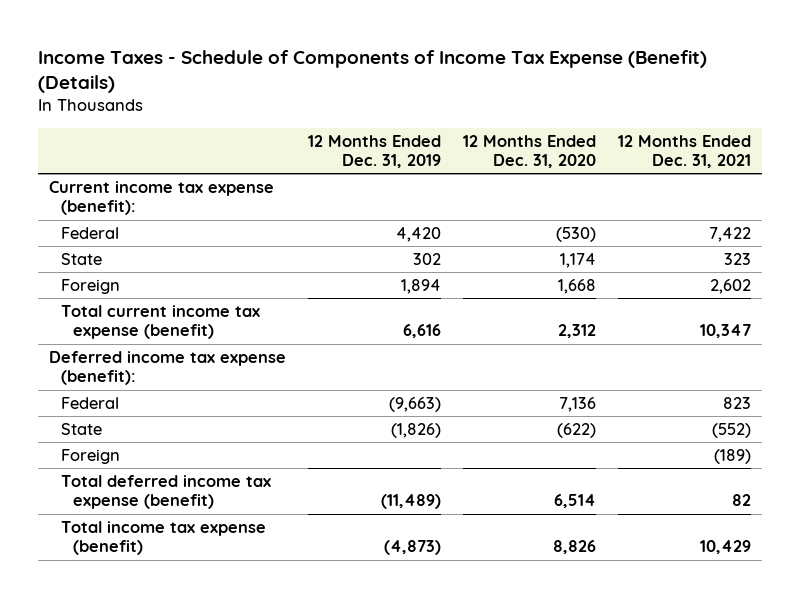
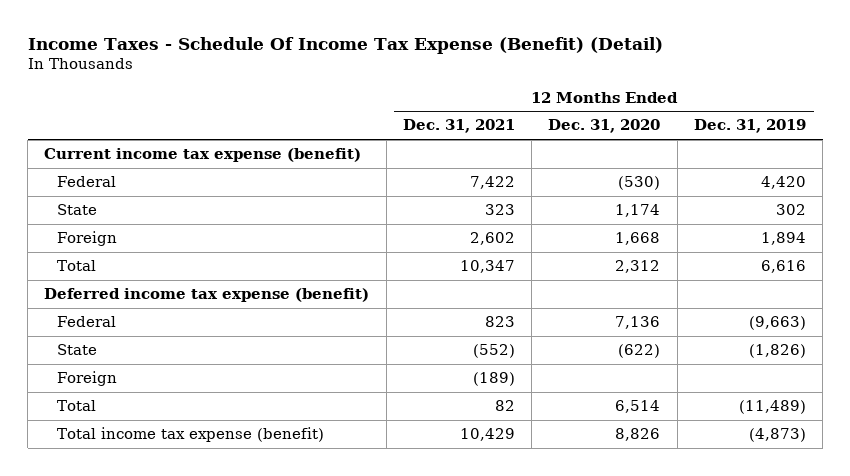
[38,49,708,94] Income Taxes - Schedule of Components of Income Tax Expense (Benefit) (Details) -> [27,36,663,54] Income Taxes - Schedule Of Income Tax Expense (Benefit) (Detail)
[49,180,275,216] Current income tax expense (benefit): -> [44,148,362,163] Current income tax expense (benefit)
[60,304,260,340] Total current income tax expense (benefit) -> [57,260,97,272] Total
[49,350,287,386] Deferred income tax expense (benefit): -> [44,288,370,303] Deferred income tax expense (benefit)
[60,474,271,510] Total deferred income tax expense (benefit) -> [57,400,97,412] Total

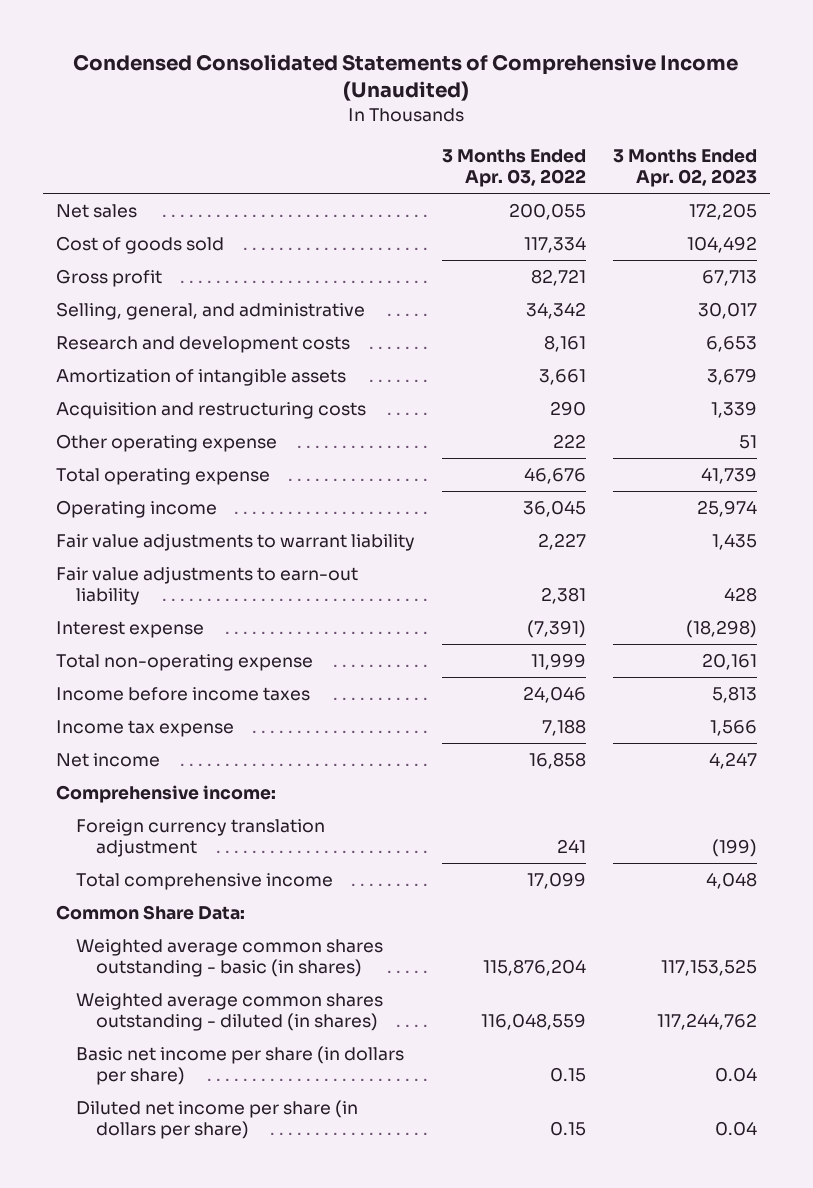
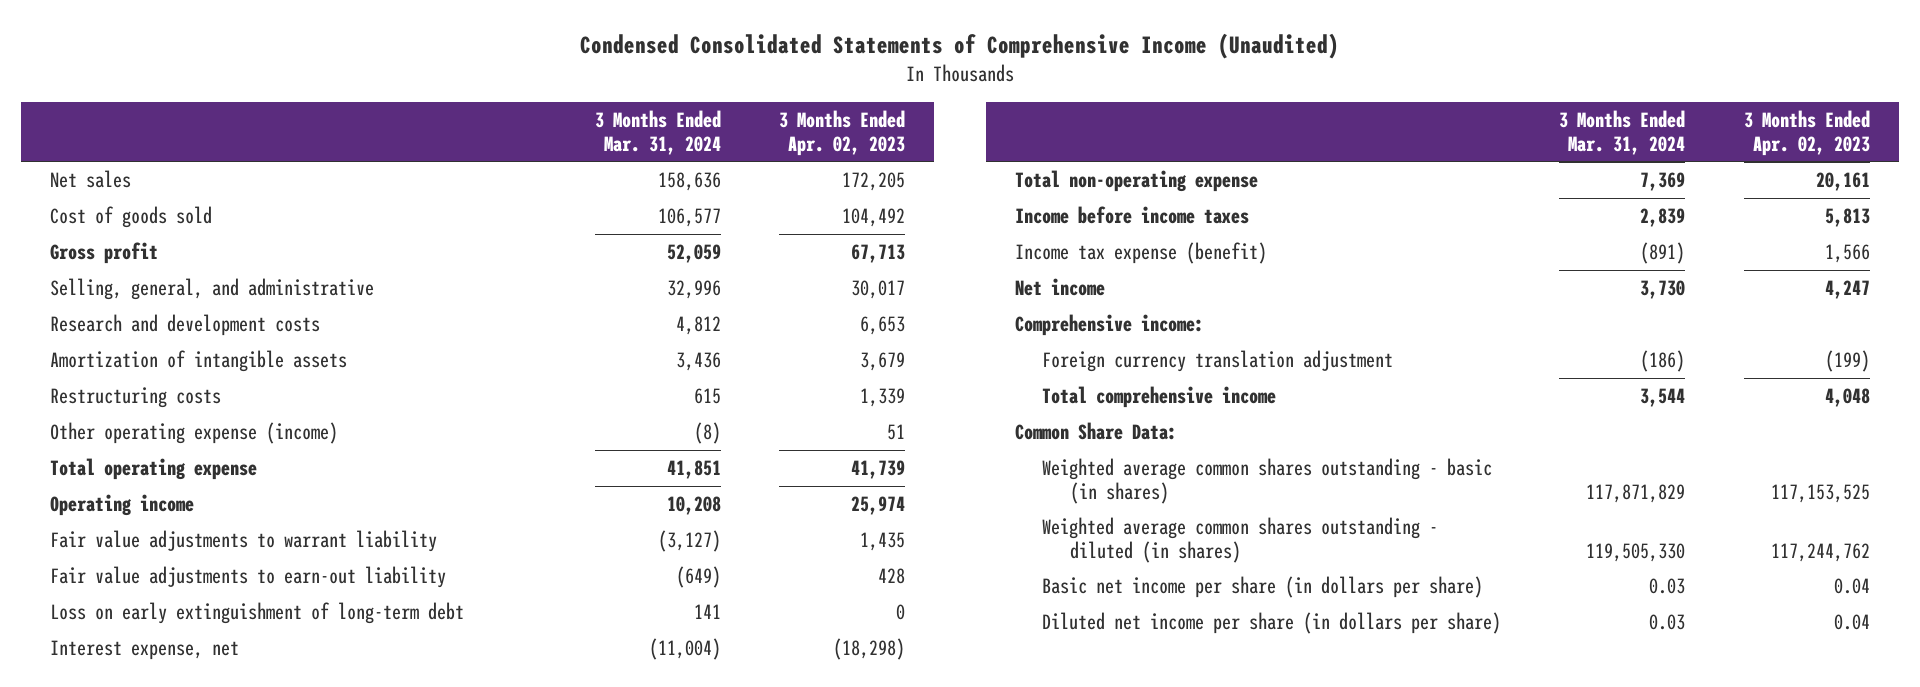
[441,148,586,187] 3 Months Ended Apr. 03, 2022 -> none
none -> [594,109,721,155] 3 Months Ended Mar. 31, 2024
[56,402,367,420] Acquisition and restructuring costs -> [50,387,222,409] Restructuring costs
[56,434,278,453] Other operating expense -> [50,422,339,445] Other operating expense (income)
none -> [50,602,465,625] Loss on early extinguishment of long-term debt
[56,621,205,639] Interest expense -> [50,640,240,661] Interest expense, net
[56,720,235,738] Income tax expense -> [1014,242,1267,265] Income tax expense (benefit)

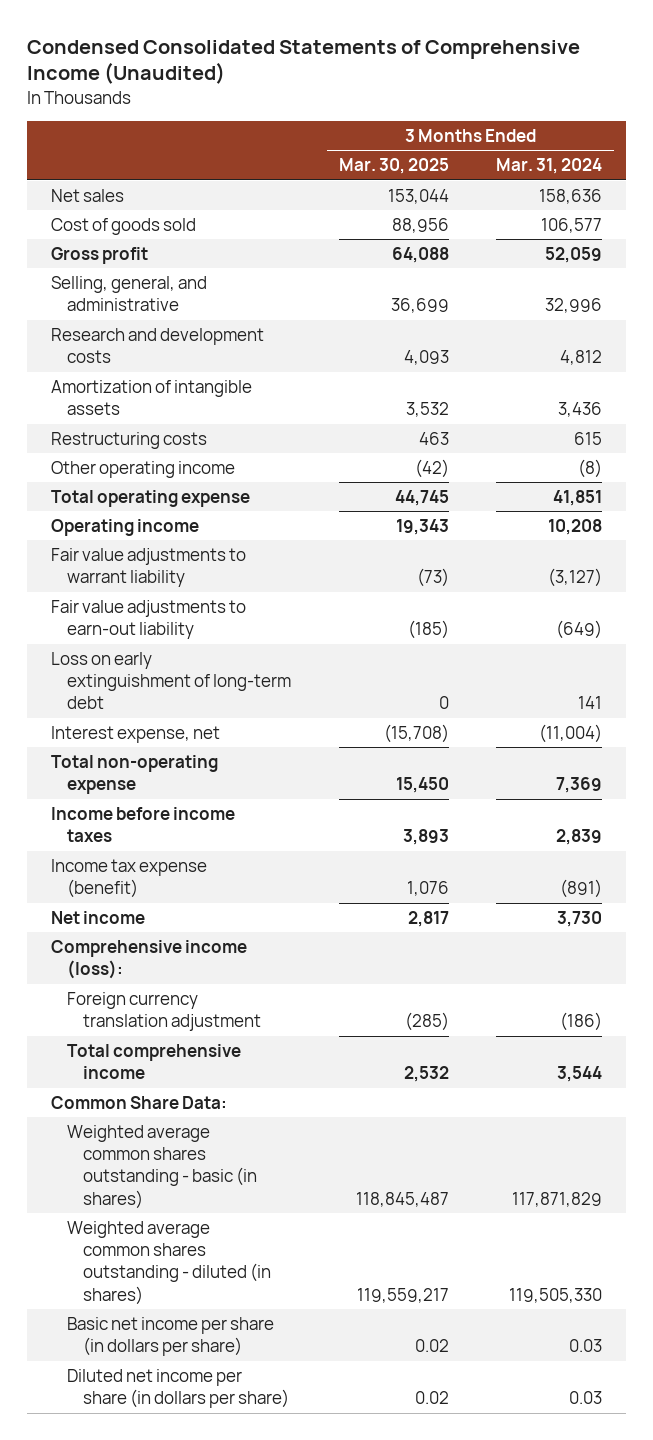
[779,109,906,156] 3 Months Ended Apr. 02, 2023 -> none
none -> [338,158,449,175] Mar. 30, 2025
[50,422,339,445] Other operating expense (income) -> [50,460,235,478] Other operating income
[1014,314,1204,337] Comprehensive income: -> [50,939,247,980] Comprehensive income (loss):

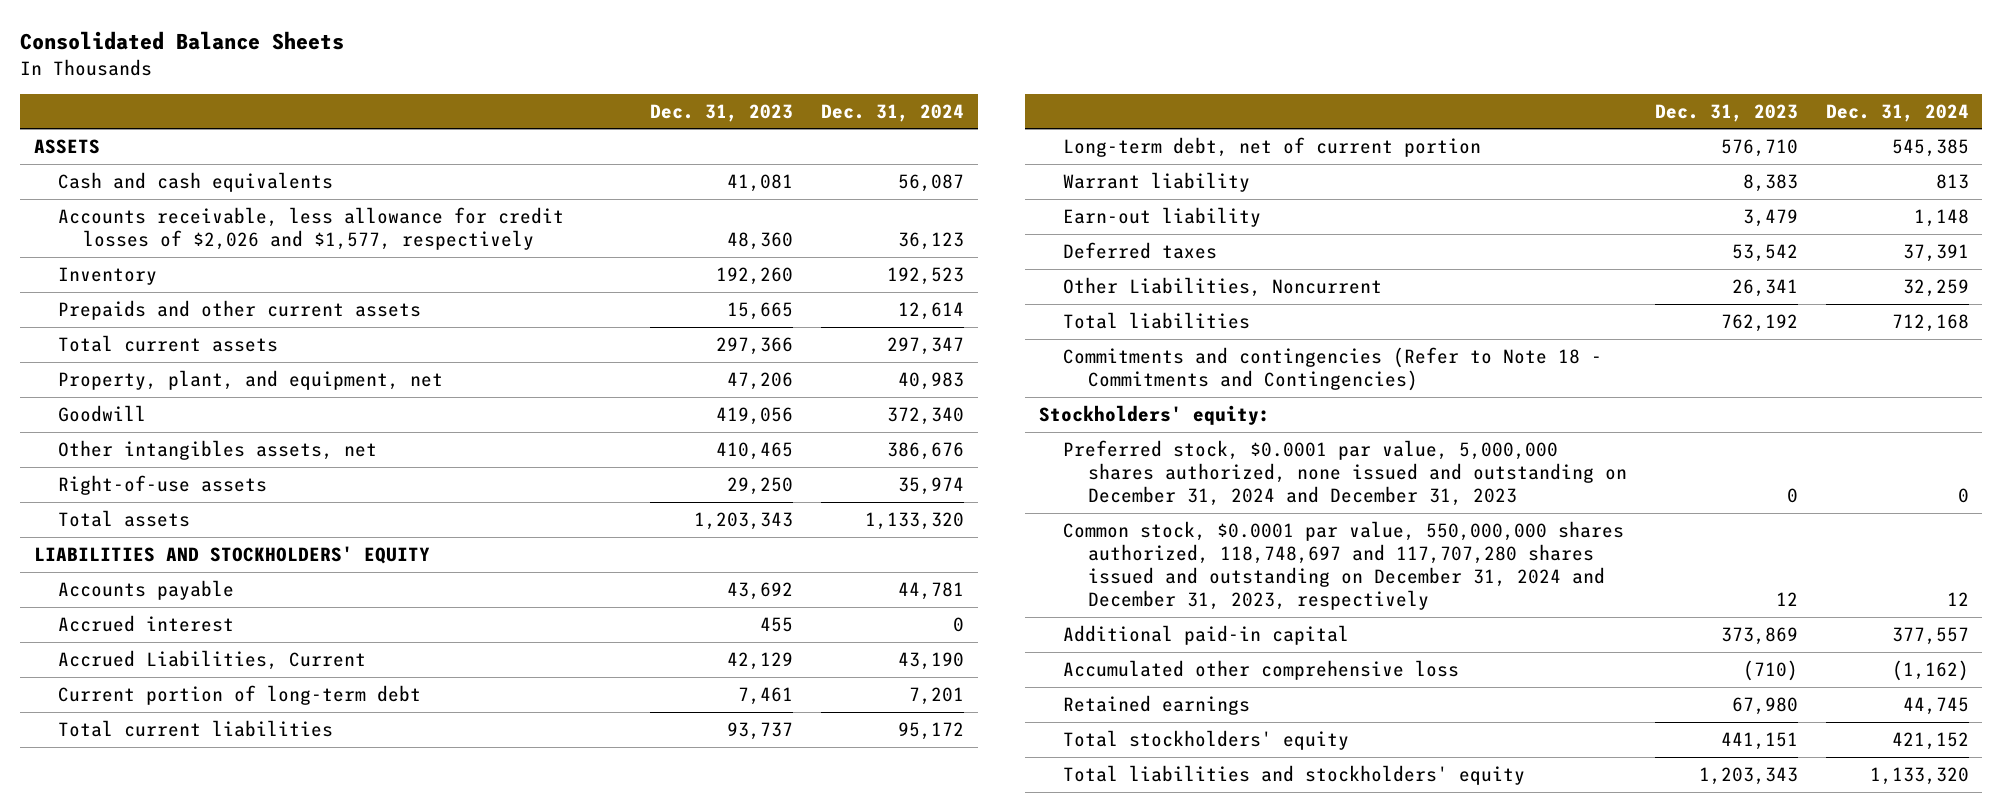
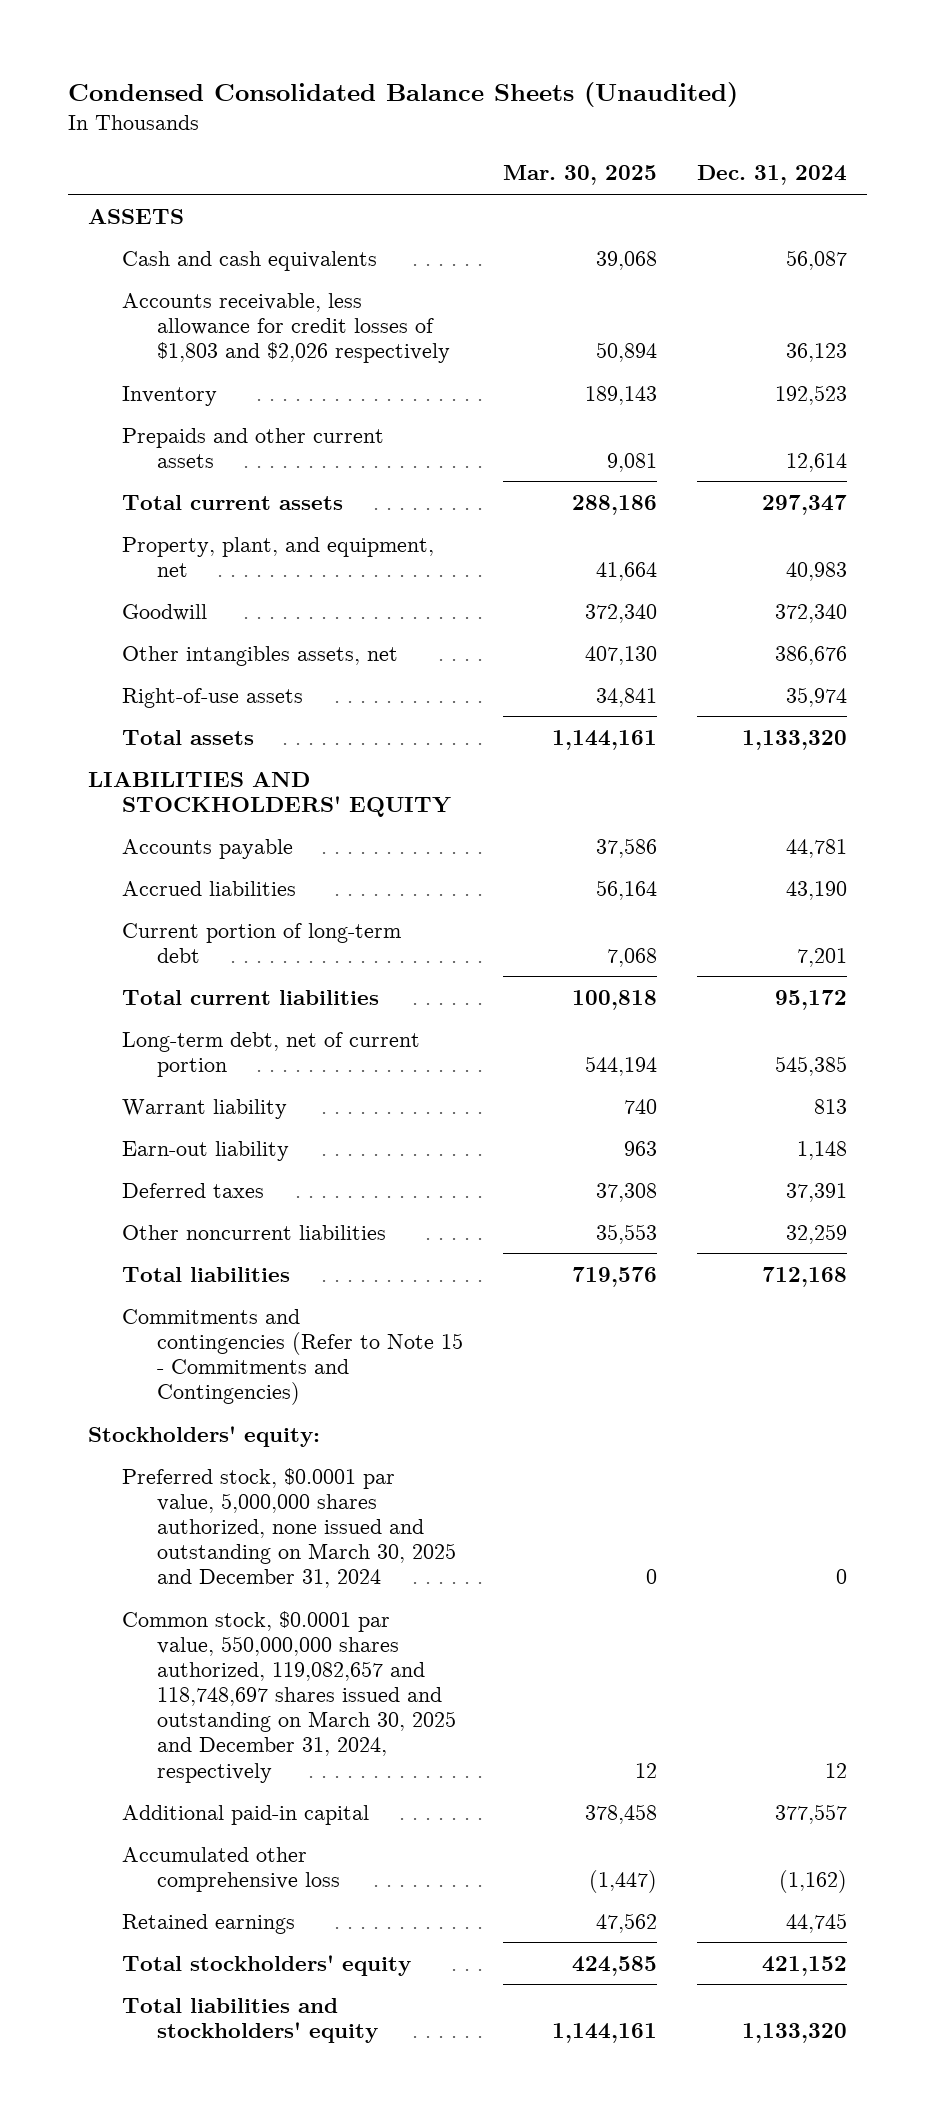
[19,31,344,51] Consolidated Balance Sheets -> [68,82,739,108] Condensed Consolidated Balance Sheets (Unaudited)
[649,103,793,122] Dec. 31, 2023 -> none
none -> [502,165,657,186] Mar. 30, 2025
[58,206,565,251] Accounts receivable, less allowance for credit losses of $2,026 and $1,577, respectively -> [122,292,450,363] Accounts receivable, less allowance for credit losses of $1,803 and $2,026 respectively
[58,614,235,632] Accrued interest -> none
[58,649,367,670] Accrued Liabilities, Current -> [122,880,297,896] Accrued liabilities
[1063,276,1383,297] Other Liabilities, Noncurrent -> [122,1224,387,1240] Other noncurrent liabilities
[1063,346,1603,392] Commitments and contingencies (Refer to Note 18 - Commitments and Contingencies) -> [122,1308,463,1406] Commitments and contingencies (Refer to Note 15 - Commitments and Contingencies)
[1063,439,1627,507] Preferred stock, $0.0001 par value, 5,000,000 shares authorized, none issued and outstanding on December 31, 2024 and December 31, 2023 -> [122,1467,456,1589] Preferred stock, $0.0001 par value, 5,000,000 shares authorized, none issued and outstanding on March 30, 2025 and December 31, 2024
[1063,520,1625,611] Common stock, $0.0001 par value, 550,000,000 shares authorized, 118,748,697 and 117,707,280 shares issued and outstanding on December 31, 2024 and December 31, 2023, respectively -> [122,1610,456,1783] Common stock, $0.0001 par value, 550,000,000 shares authorized, 119,082,657 and 118,748,697 shares issued and outstanding on March 30, 2025 and December 31, 2024, respectively

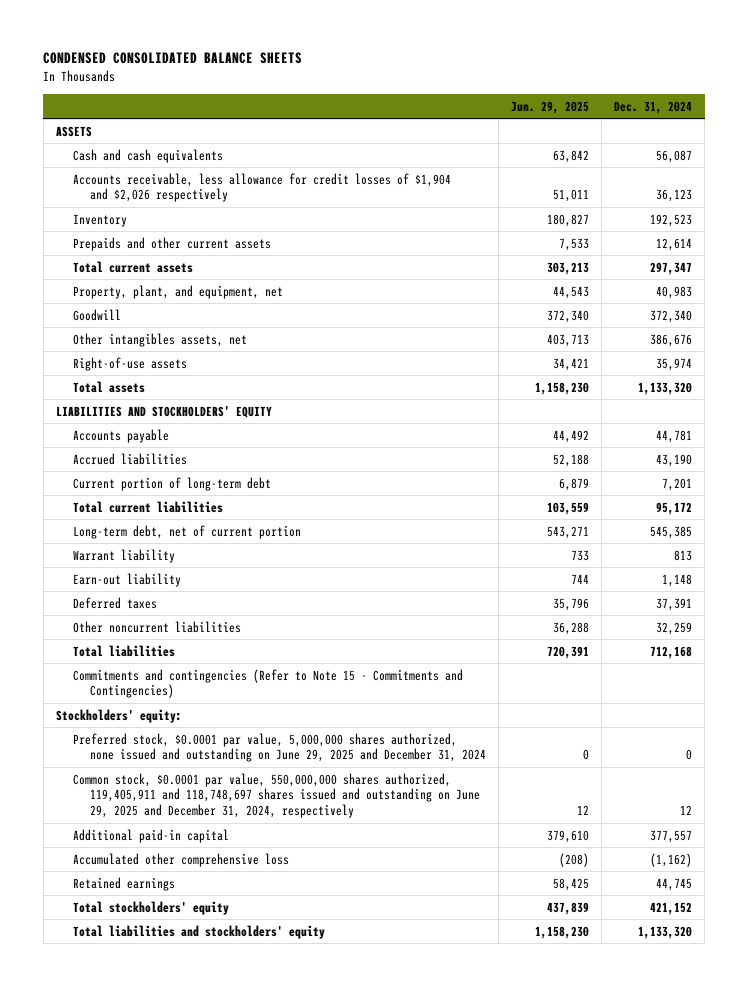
[68,82,739,108] Condensed Consolidated Balance Sheets (Unaudited) -> [43,52,303,65] CONDENSED CONSOLIDATED BALANCE SHEETS
[502,165,657,186] Mar. 30, 2025 -> none
none -> [510,100,589,114] Jun. 29, 2025
[122,292,450,363] Accounts receivable, less allowance for credit losses of $1,803 and $2,026 respectively -> [72,172,451,203] Accounts receivable, less allowance for credit losses of $1,904 and $2,026 respectively
[122,1467,456,1589] Preferred stock, $0.0001 par value, 5,000,000 shares authorized, none issued and outstanding on March 30, 2025 and December 31, 2024 -> [72,732,486,763] Preferred stock, $0.0001 par value, 5,000,000 shares authorized, none issued and outstanding on June 29, 2025 and December 31, 2024
[122,1610,456,1783] Common stock, $0.0001 par value, 550,000,000 shares authorized, 119,082,657 and 118,748,697 shares issued and outstanding on March 30, 2025 and December 31, 2024, respectively -> [72,772,480,818] Common stock, $0.0001 par value, 550,000,000 shares authorized, 119,405,911 and 118,748,697 shares issued and outstanding on June 29, 2025 and December 31, 2024, respectively

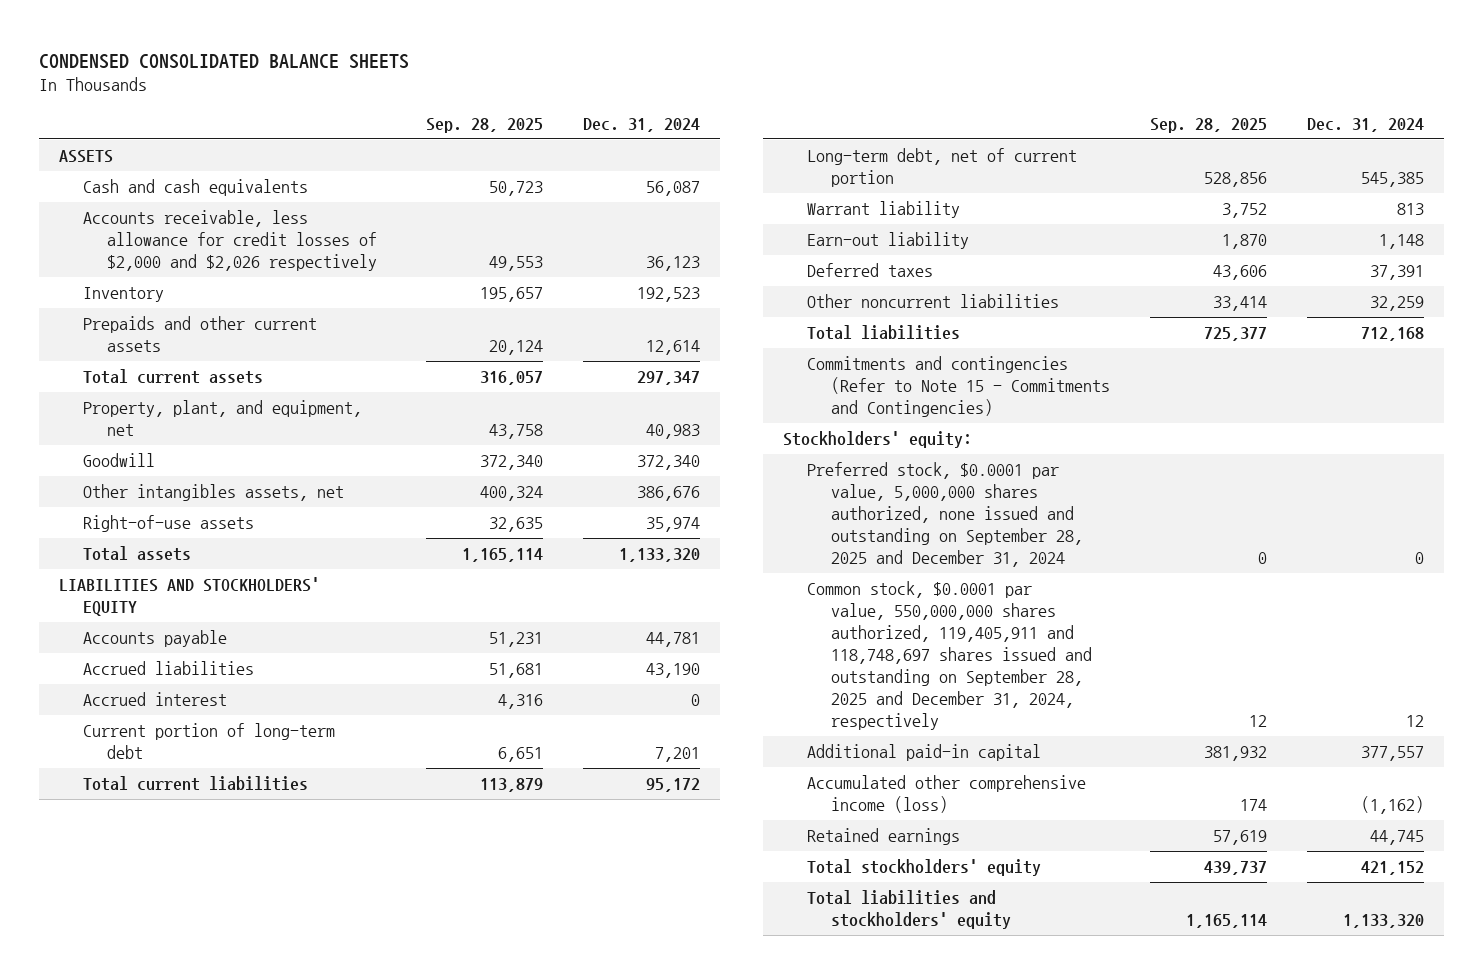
[510,100,589,114] Jun. 29, 2025 -> none
none -> [425,117,543,133] Sep. 28, 2025
[72,172,451,203] Accounts receivable, less allowance for credit losses of $1,904 and $2,026 respectively -> [82,210,377,272] Accounts receivable, less allowance for credit losses of $2,000 and $2,026 respectively
none -> [82,692,227,707] Accrued interest
[72,732,486,763] Preferred stock, $0.0001 par value, 5,000,000 shares authorized, none issued and outstanding on June 29, 2025 and December 31, 2024 -> [807,462,1083,568] Preferred stock, $0.0001 par value, 5,000,000 shares authorized, none issued and outstanding on September 28, 2025 and December 31, 2024
[72,772,480,818] Common stock, $0.0001 par value, 550,000,000 shares authorized, 119,405,911 and 118,748,697 shares issued and outstanding on June 29, 2025 and December 31, 2024, respectively -> [807,581,1092,731] Common stock, $0.0001 par value, 550,000,000 shares authorized, 119,405,911 and 118,748,697 shares issued and outstanding on September 28, 2025 and December 31, 2024, respectively
[72,852,289,867] Accumulated other comprehensive loss -> [807,775,1087,814] Accumulated other comprehensive income (loss)

